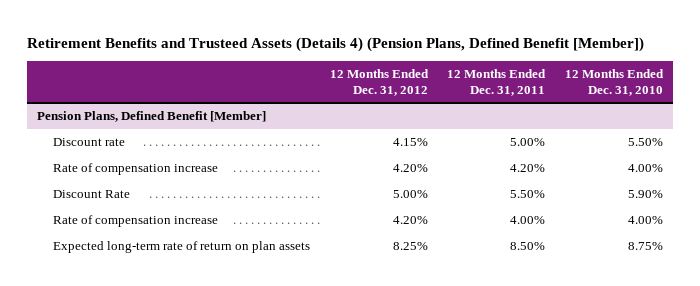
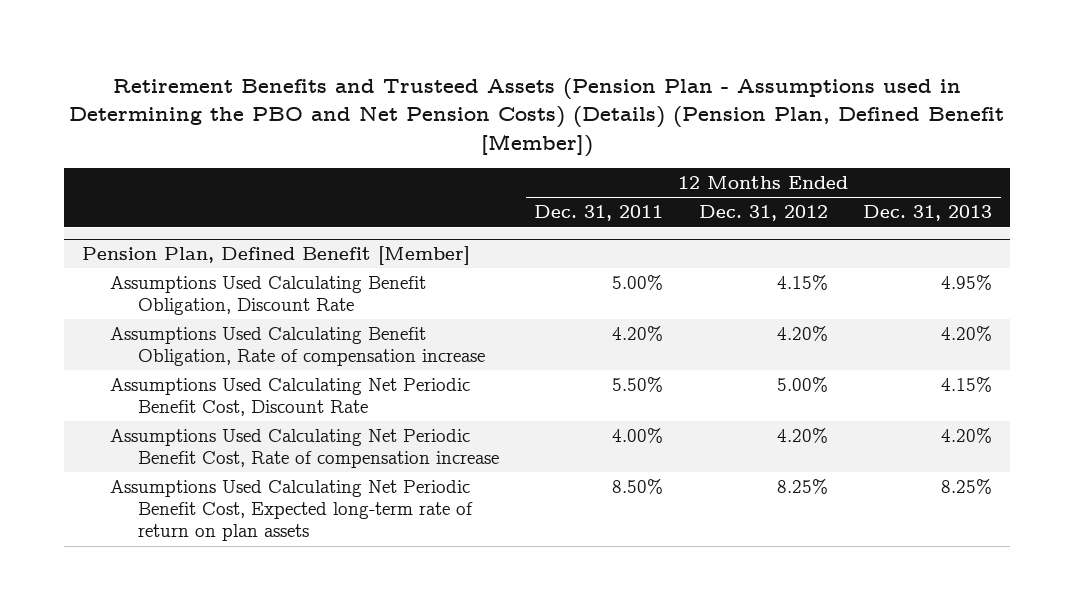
[27,36,645,52] Retirement Benefits and Trusteed Assets (Details 4) (Pension Plans, Defined Benefit [Member]) -> [68,77,1004,157] Retirement Benefits and Trusteed Assets (Pension Plan - Assumptions used in Determining the PBO and Net Pension Costs) (Details) (Pension Plan, Defined Benefit [Member])
[564,69,664,96] 12 Months Ended Dec. 31, 2010 -> none
none -> [862,205,992,222] Dec. 31, 2013
[37,111,267,123] Pension Plans, Defined Benefit [Member] -> [81,246,470,266] Pension Plan, Defined Benefit [Member]
[53,138,126,147] Discount rate -> [109,275,426,316] Assumptions Used Calculating Benefit Obligation, Discount Rate
[53,163,219,176] Rate of compensation increase -> [109,326,486,367] Assumptions Used Calculating Benefit Obligation, Rate of compensation increase
[53,190,131,199] Discount Rate -> [109,377,470,417] Assumptions Used Calculating Net Periodic Benefit Cost, Discount Rate
[53,215,219,228] Rate of compensation increase -> [109,428,500,469] Assumptions Used Calculating Net Periodic Benefit Cost, Rate of compensation increase
[53,241,311,254] Expected long-term rate of return on plan assets -> [109,479,474,542] Assumptions Used Calculating Net Periodic Benefit Cost, Expected long-term rate of return on plan assets

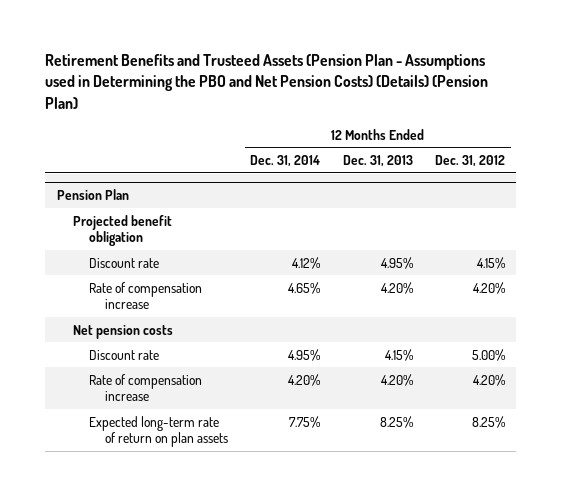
[68,77,1004,157] Retirement Benefits and Trusteed Assets (Pension Plan - Assumptions used in Determining the PBO and Net Pension Costs) (Details) (Pension Plan, Defined Benefit [Member]) -> [45,54,489,109] Retirement Benefits and Trusteed Assets (Pension Plan - Assumptions used in Determining the PBO and Net Pension Costs) (Details) (Pension Plan)
[534,205,664,222] Dec. 31, 2011 -> none
none -> [250,155,321,168] Dec. 31, 2014
[81,246,470,266] Pension Plan, Defined Benefit [Member] -> none
none -> [56,188,129,200] Pension Plan
none -> [72,214,172,247] Projected benefit obligation
[109,275,426,316] Assumptions Used Calculating Benefit Obligation, Discount Rate -> [88,257,159,268] Discount rate
[109,326,486,367] Assumptions Used Calculating Benefit Obligation, Rate of compensation increase -> [88,281,202,310] Rate of compensation increase
none -> [72,324,173,339] Net pension costs
[109,377,470,417] Assumptions Used Calculating Net Periodic Benefit Cost, Discount Rate -> [88,349,159,360] Discount rate
[109,428,500,469] Assumptions Used Calculating Net Periodic Benefit Cost, Rate of compensation increase -> [88,373,202,402] Rate of compensation increase
[109,479,474,542] Assumptions Used Calculating Net Periodic Benefit Cost, Expected long-term rate of return on plan assets -> [88,415,228,448] Expected long-term rate of return on plan assets

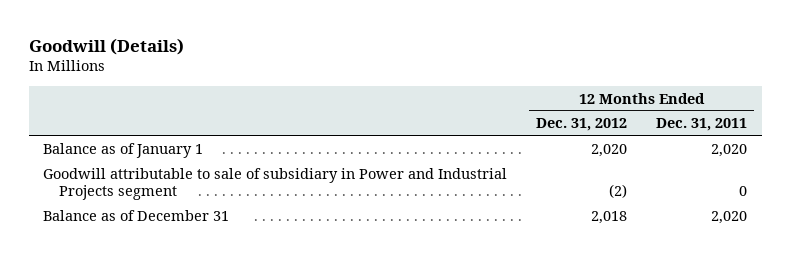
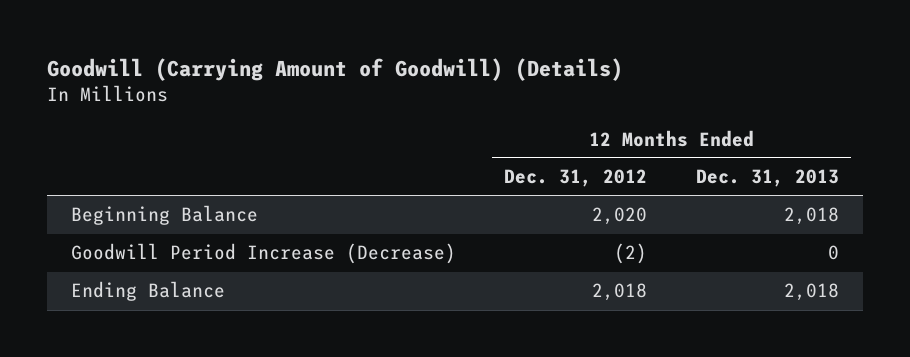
[28,37,184,55] Goodwill (Details) -> [46,57,623,81] Goodwill (Carrying Amount of Goodwill) (Details)
[656,118,748,132] Dec. 31, 2011 -> none
none -> [695,169,839,188] Dec. 31, 2013
[43,142,204,158] Balance as of January 1 -> [70,205,258,226] Beginning Balance
[43,167,508,200] Goodwill attributable to sale of subsidiary in Power and Industrial Projects segment -> [70,243,456,265] Goodwill Period Increase (Decrease)
[43,209,230,221] Balance as of December 31 -> [70,281,225,302] Ending Balance

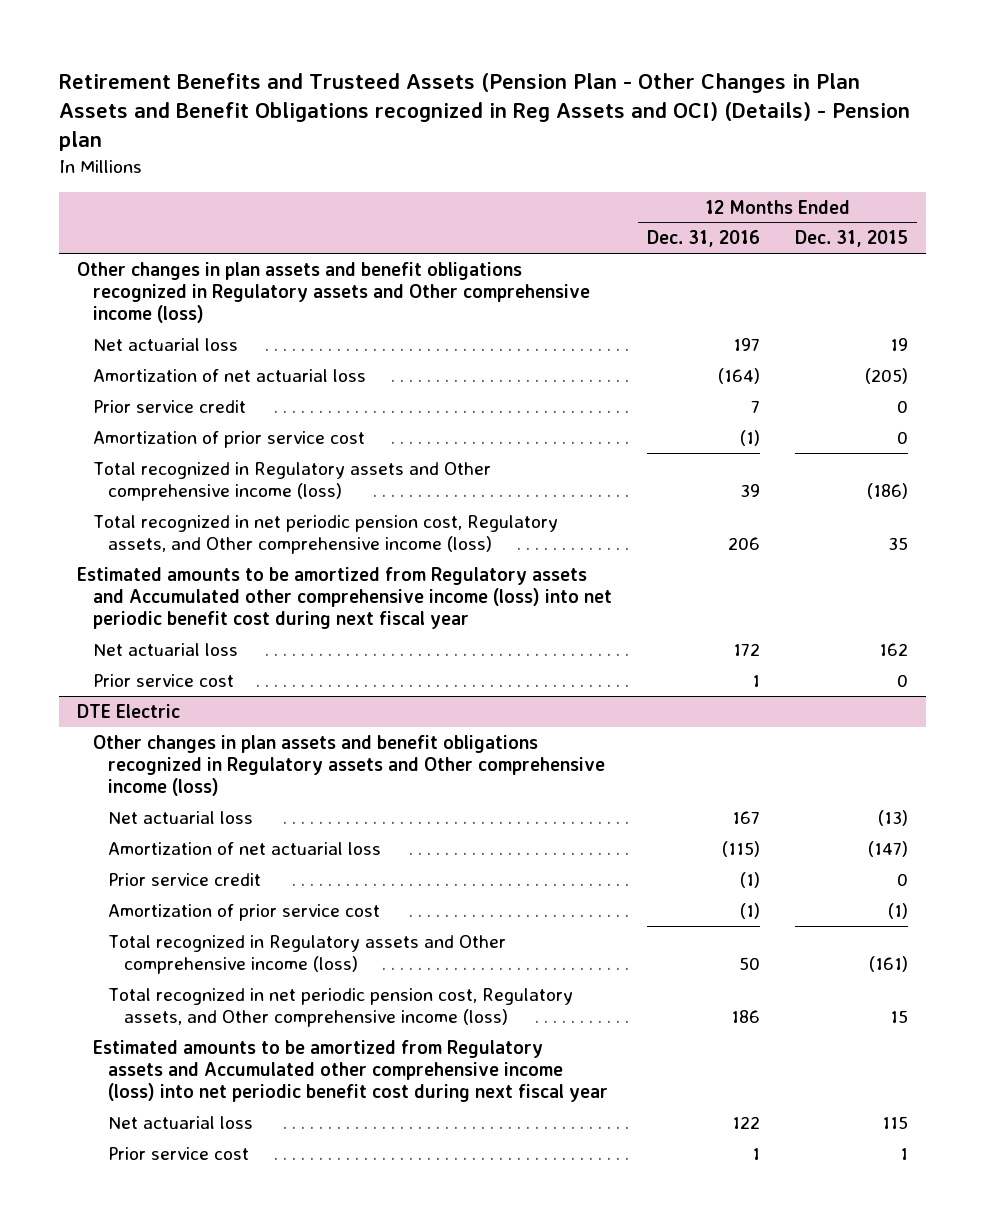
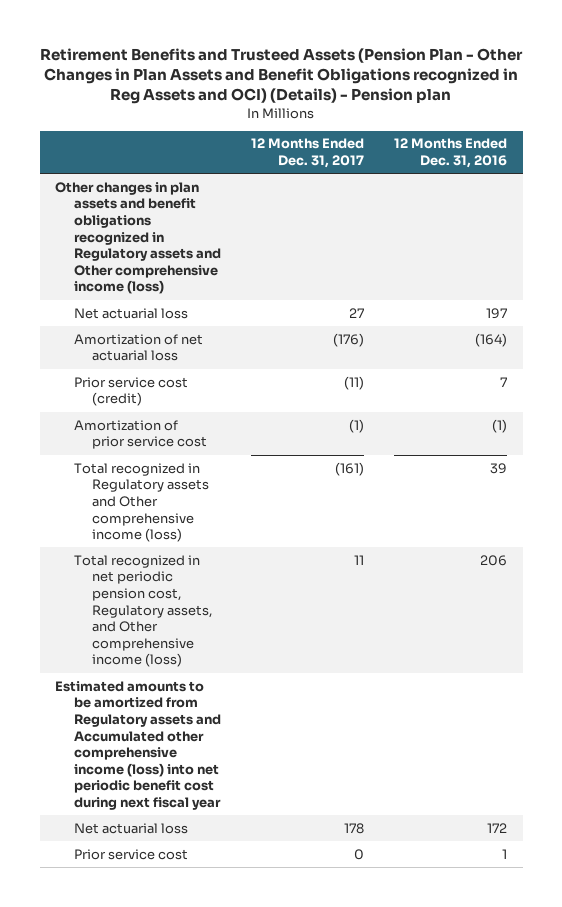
[795,230,909,248] Dec. 31, 2015 -> none
none -> [251,138,365,168] 12 Months Ended Dec. 31, 2017
[92,399,246,413] Prior service credit -> [73,376,188,407] Prior service cost (credit)
[76,703,180,718] DTE Electric -> none
[92,734,606,796] Other changes in plan assets and benefit obligations recognized in Regulatory assets and Other comprehensive income (loss) -> none
[108,810,254,824] Net actuarial loss -> none
[108,841,382,855] Amortization of net actuarial loss -> none
[108,872,262,886] Prior service credit -> none
[108,903,381,921] Amortization of prior service cost -> none
[108,934,507,974] Total recognized in Regulatory assets and Other comprehensive income (loss) -> none
[108,987,574,1027] Total recognized in net periodic pension cost, Regulatory assets, and Other comprehensive income (loss) -> none
[92,1039,609,1102] Estimated amounts to be amortized from Regulatory assets and Accumulated other comprehensive income (loss) into net periodic benefit cost during next fiscal year -> none
[108,1115,254,1129] Net actuarial loss -> none
[108,1146,250,1160] Prior service cost -> none

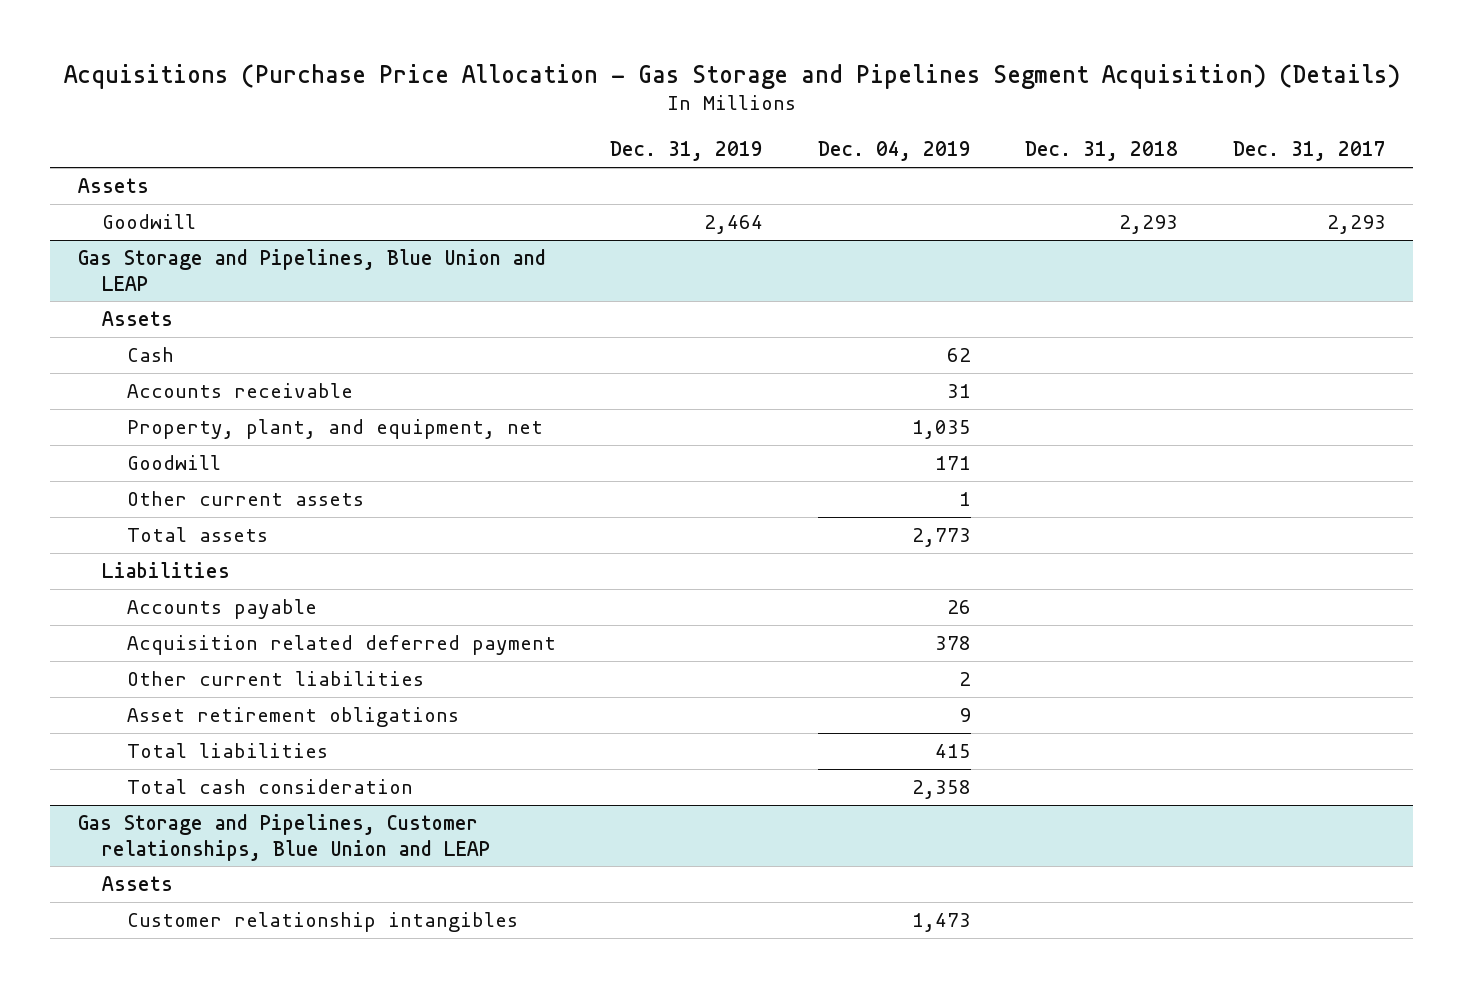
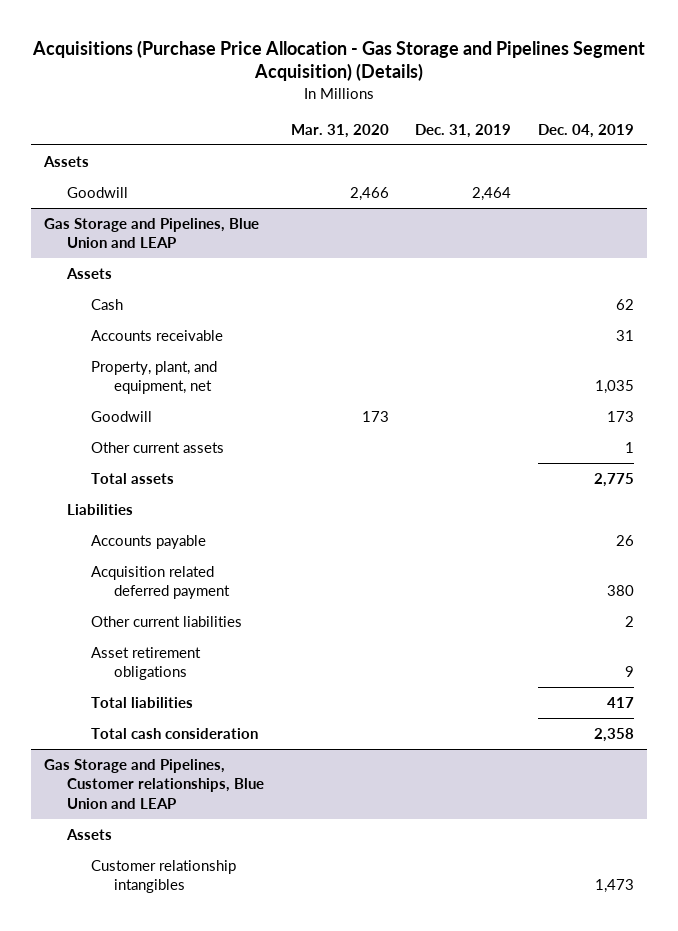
[1025,141,1179,162] Dec. 31, 2018 -> none
[1232,141,1386,162] Dec. 31, 2017 -> none
none -> [290,123,389,138] Mar. 31, 2020
[934,456,971,471] 171 -> [606,410,634,422] 173
[911,528,971,548] 2,773 -> [593,472,634,487] 2,775
[934,636,971,651] 378 -> [606,585,634,597] 380
[934,744,971,759] 415 -> [606,696,634,708] 417

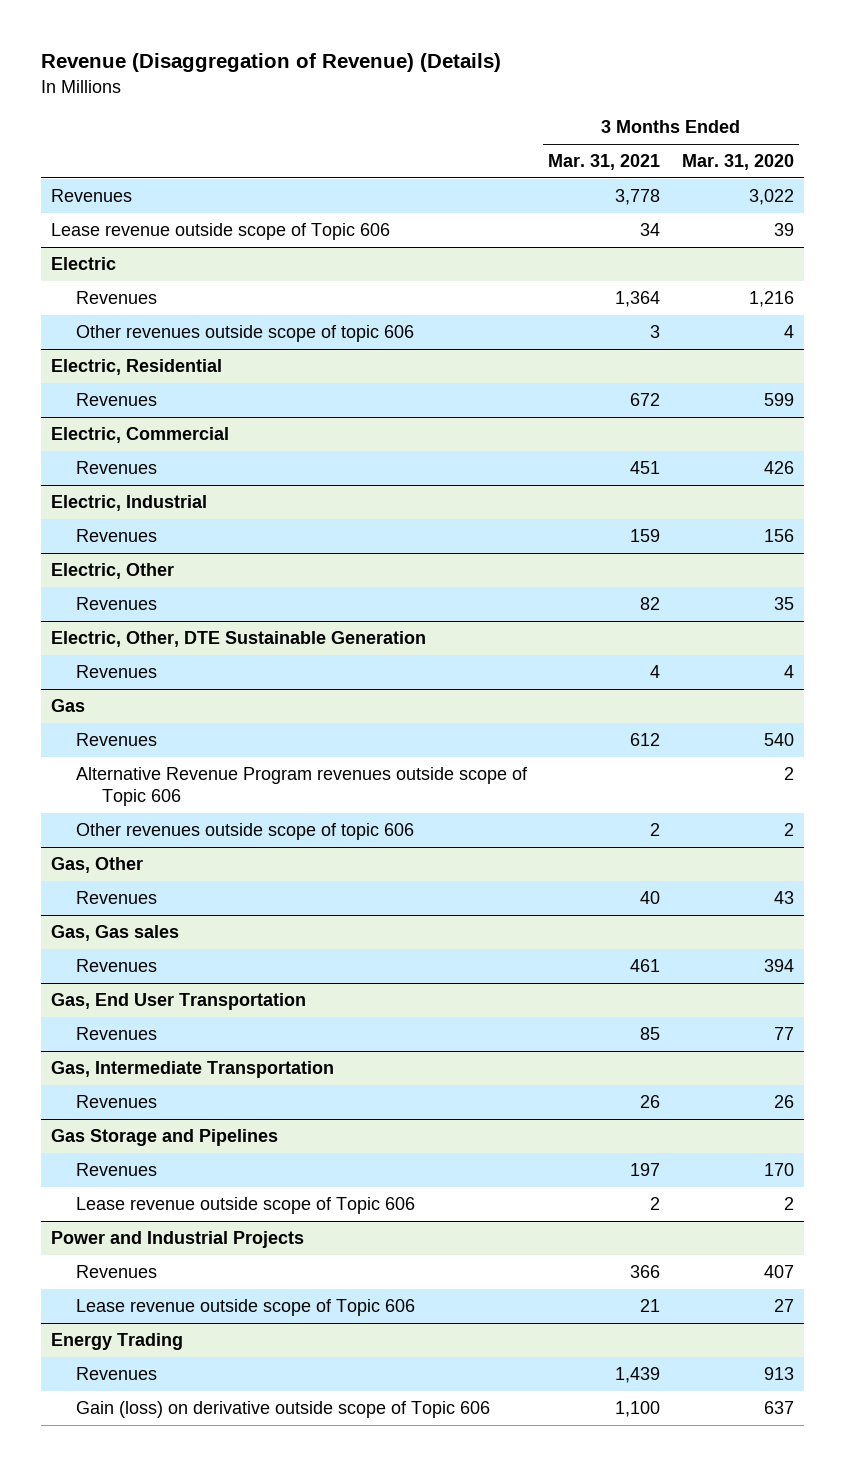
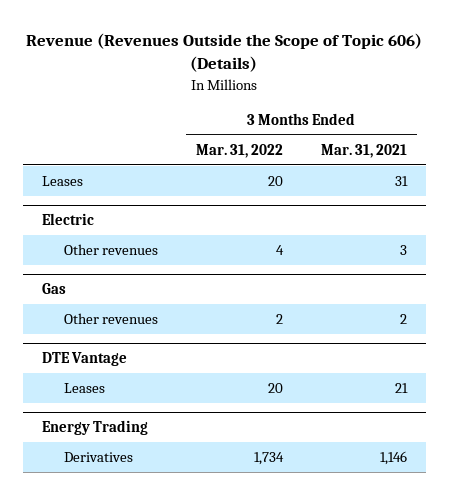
[40,53,501,73] Revenue (Disaggregation of Revenue) (Details) -> [26,33,423,73] Revenue (Revenues Outside the Scope of Topic 606) (Details)
[681,154,794,171] Mar. 31, 2020 -> none
none -> [195,143,283,158] Mar. 31, 2022
[51,188,133,202] Revenues -> none
[51,222,391,240] Lease revenue outside scope of Topic 606 -> none
none -> [41,176,83,187] Leases
[76,290,158,304] Revenues -> none
[51,358,223,375] Electric, Residential -> none
[76,392,158,406] Revenues -> none
[51,426,230,443] Electric, Commercial -> none
[76,460,158,474] Revenues -> none
[51,494,208,511] Electric, Industrial -> none
[76,528,158,542] Revenues -> none
[51,562,175,579] Electric, Other -> none
[76,596,158,610] Revenues -> none
[51,630,427,647] Electric, Other, DTE Sustainable Generation -> none
[76,664,158,678] Revenues -> none
[76,324,415,342] Other revenues outside scope of topic 606 -> [63,244,158,256] Other revenues
[76,732,158,746] Revenues -> none
[76,766,529,807] Alternative Revenue Program revenues outside scope of Topic 606 -> none
[51,856,144,873] Gas, Other -> none
[76,890,158,904] Revenues -> none
[51,924,180,941] Gas, Gas sales -> none
[76,958,158,972] Revenues -> none
[51,992,307,1010] Gas, End User Transportation -> none
[76,1026,158,1040] Revenues -> none
[51,1060,335,1078] Gas, Intermediate Transportation -> none
[76,1094,158,1108] Revenues -> none
[51,1128,279,1146] Gas Storage and Pipelines -> none
[76,1162,158,1176] Revenues -> none
[76,1196,416,1214] Lease revenue outside scope of Topic 606 -> none
[51,1230,305,1248] Power and Industrial Projects -> none
[76,1264,158,1278] Revenues -> none
[76,1298,416,1316] Lease revenue outside scope of Topic 606 -> none
[76,822,415,840] Other revenues outside scope of topic 606 -> [63,313,158,325] Other revenues
none -> [41,352,127,367] DTE Vantage
none -> [63,383,105,394] Leases
[76,1366,158,1380] Revenues -> none
[76,1400,491,1418] Gain (loss) on derivative outside scope of Topic 606 -> none
none -> [63,452,133,463] Derivatives

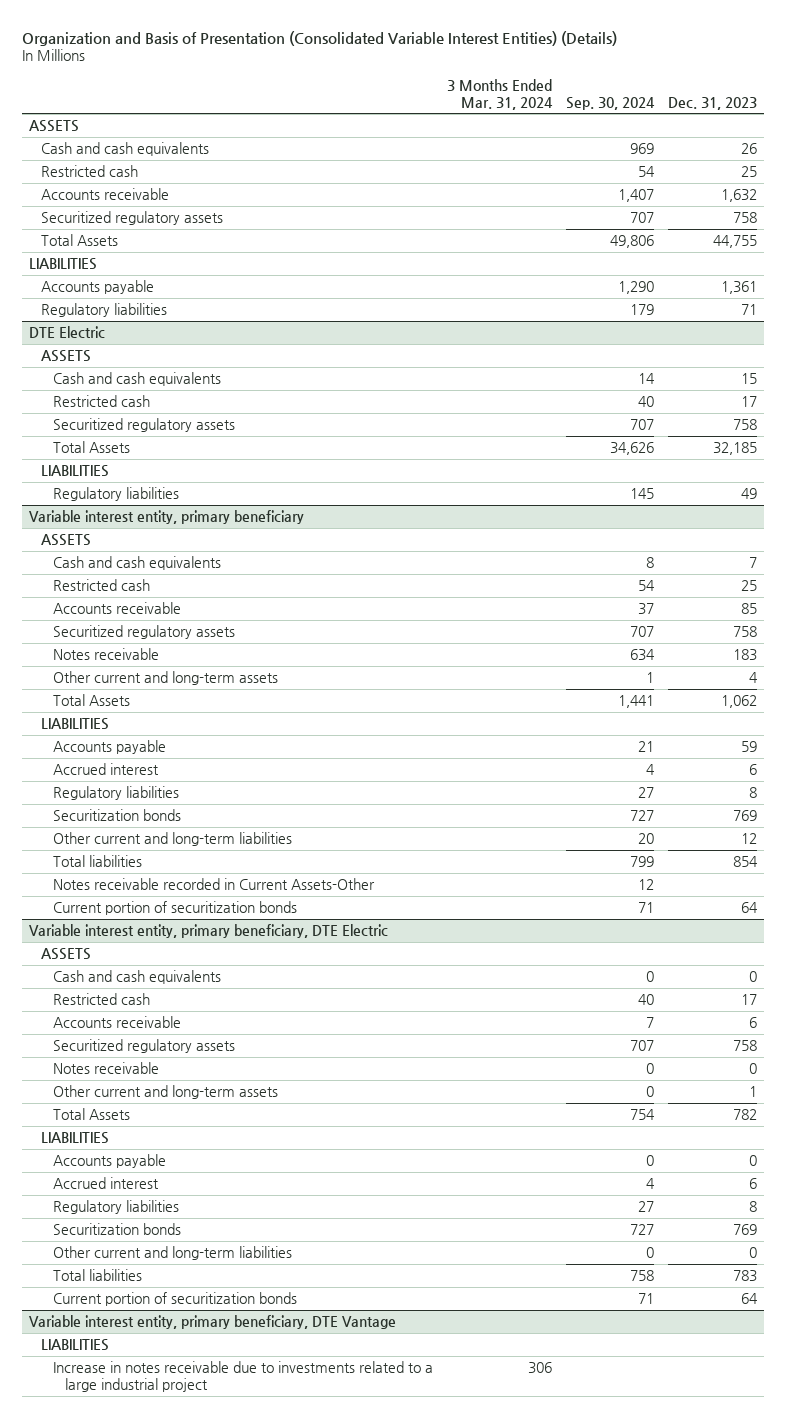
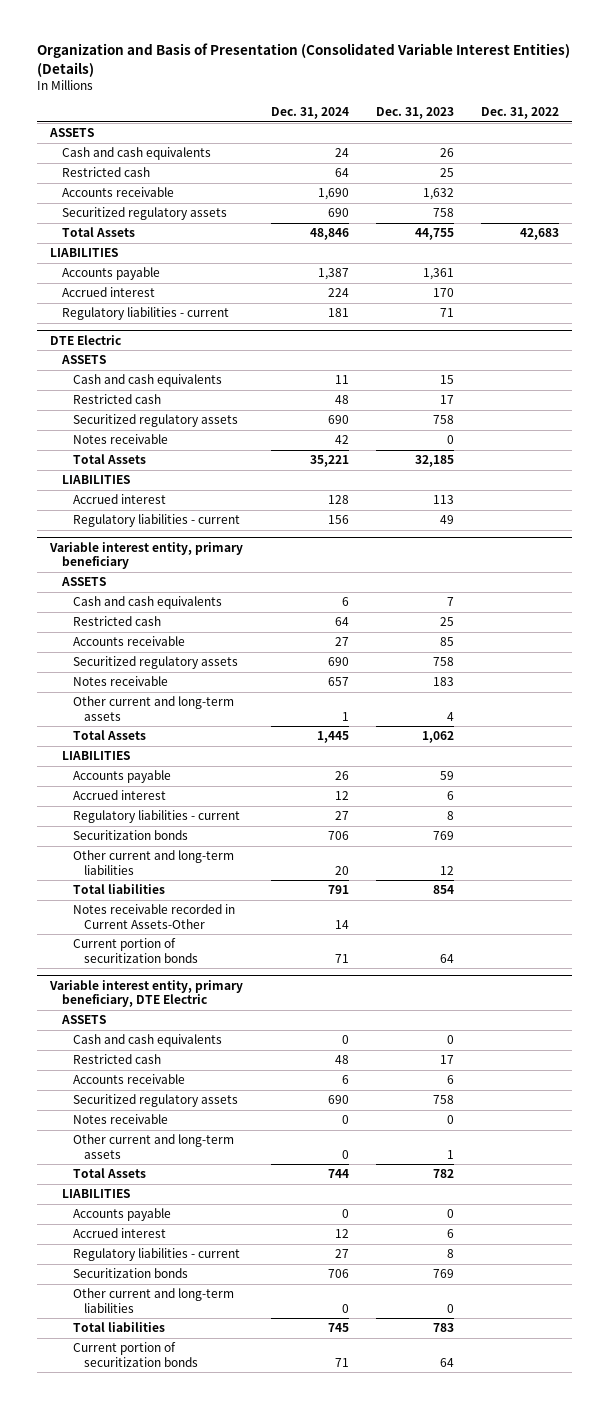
[447,78,554,110] 3 Months Ended Mar. 31, 2024 -> none
[566,96,656,110] Sep. 30, 2024 -> none
none -> [270,107,349,120] Dec. 31, 2024
none -> [480,107,559,120] Dec. 31, 2022
none -> [61,287,155,298] Accrued interest
[41,303,168,318] Regulatory liabilities -> [61,307,229,321] Regulatory liabilities - current
none -> [72,434,168,445] Notes receivable
none -> [72,494,166,505] Accrued interest
[53,487,180,502] Regulatory liabilities -> [72,514,240,528] Regulatory liabilities - current
[53,786,180,801] Regulatory liabilities -> [72,810,240,824] Regulatory liabilities - current
[53,1200,180,1215] Regulatory liabilities -> [72,1248,240,1262] Regulatory liabilities - current
[28,1315,396,1330] Variable interest entity, primary beneficiary, DTE Vantage -> none
[41,1339,110,1352] LIABILITIES -> none
[53,1361,434,1392] Increase in notes receivable due to investments related to a large industrial project -> none

